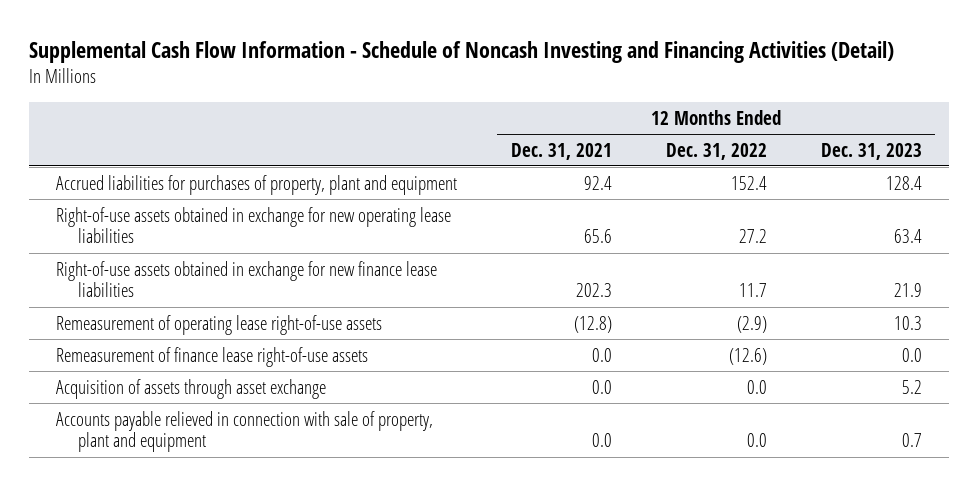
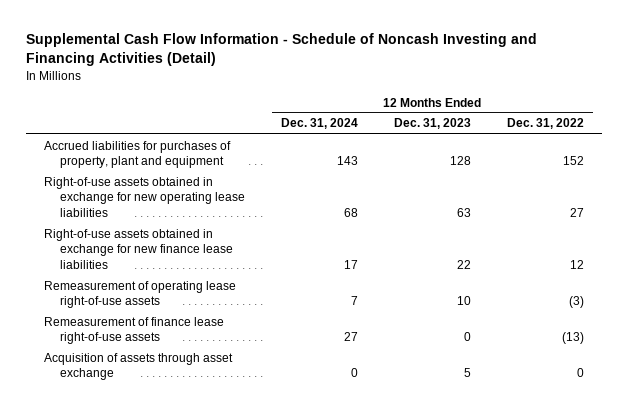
[510,142,612,160] Dec. 31, 2021 -> none
none -> [280,118,358,130] Dec. 31, 2024
[56,410,434,453] Accounts payable relieved in connection with sale of property, plant and equipment -> none
[730,175,767,190] 152.4 -> [563,156,585,166] 152
[885,175,922,190] 128.4 -> [449,156,471,166] 128
[738,229,767,244] 27.2 -> [570,207,585,217] 27
[893,229,922,244] 63.4 -> [456,207,471,217] 63
[738,283,767,298] 11.7 -> [570,259,585,269] 12
[893,283,922,298] 21.9 -> [456,259,471,269] 22
[736,315,767,333] (2.9) -> [569,296,585,309] (3)
[893,315,922,330] 10.3 -> [456,296,471,306] 10
[728,347,767,365] (12.6) -> [562,332,585,345] (13)
[901,347,922,362] 0.0 -> [463,332,471,342] 0
[746,379,767,394] 0.0 -> [577,368,585,378] 0
[901,379,922,394] 5.2 -> [463,368,471,378] 5

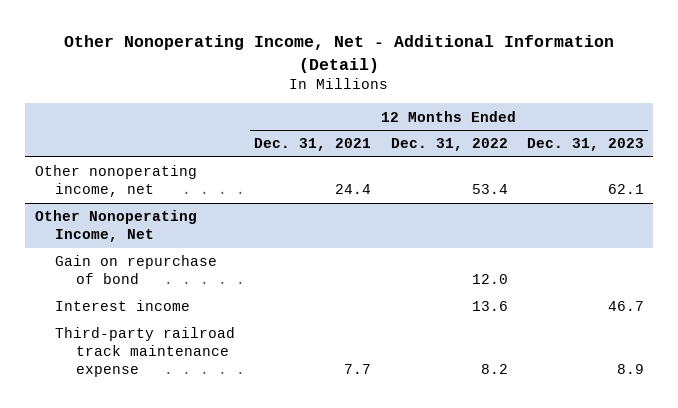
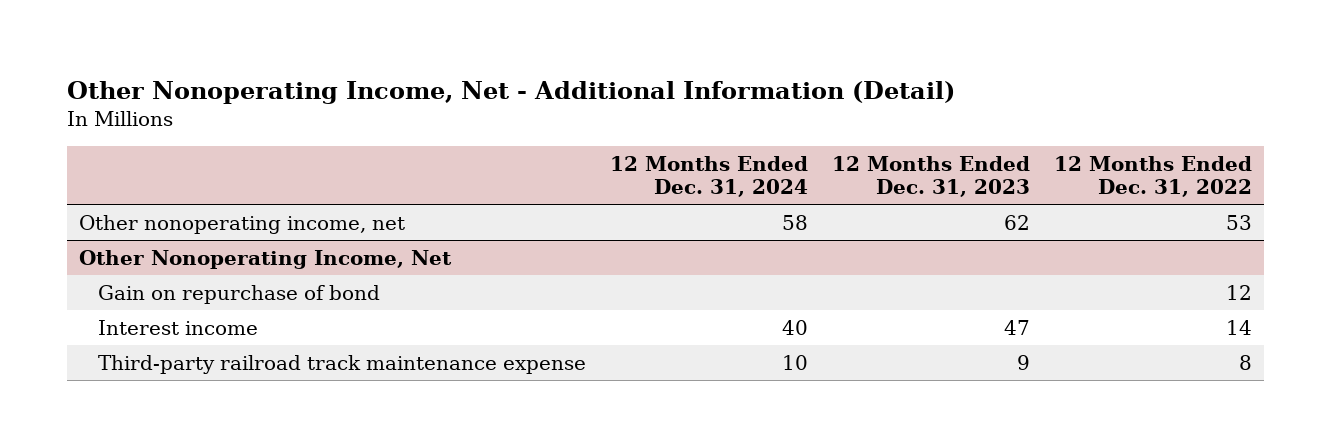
[254,138,372,152] Dec. 31, 2021 -> none
none -> [610,155,809,198] 12 Months Ended Dec. 31, 2024
[471,184,508,195] 53.4 -> [1226,214,1253,230] 53
[607,184,644,195] 62.1 -> [1004,214,1031,230] 62
[471,274,508,285] 12.0 -> [1226,284,1253,300] 12
[471,301,508,312] 13.6 -> [1226,319,1253,335] 14
[607,301,644,312] 46.7 -> [1004,319,1031,335] 47
[480,364,508,375] 8.2 -> [1239,354,1253,370] 8
[616,364,644,375] 8.9 -> [1017,354,1031,370] 9

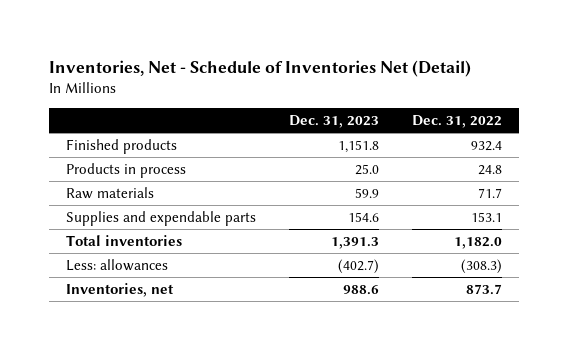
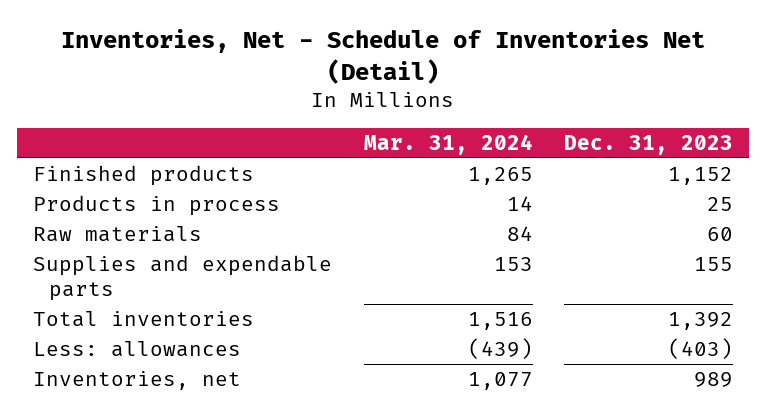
[412,114,503,128] Dec. 31, 2022 -> none
none -> [363,133,533,155] Mar. 31, 2024
[338,139,380,153] 1,151.8 -> [668,167,734,186] 1,152
[355,163,380,175] 25.0 -> [707,197,734,212] 25
[355,187,380,198] 59.9 -> [707,227,734,242] 60
[348,211,380,222] 154.6 -> [694,257,734,272] 155
[331,236,380,249] 1,391.3 -> [668,312,734,331] 1,392
[338,258,380,274] (402.7) -> [668,338,734,360] (403)
[343,284,380,295] 988.6 -> [694,372,734,388] 989

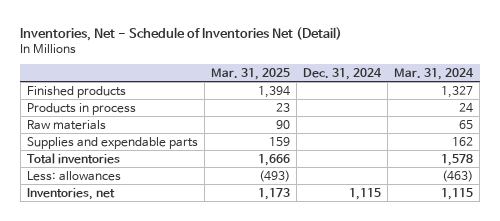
[564,134,734,155] Dec. 31, 2023 -> none
none -> [210,67,290,80] Mar. 31, 2025
none -> [303,67,383,80] Dec. 31, 2024
[467,167,533,186] 1,265 -> [441,85,474,98] 1,327
[506,196,533,212] 14 -> [459,102,474,113] 24
[506,226,533,242] 84 -> [459,119,474,129] 65
[493,257,533,272] 153 -> [452,136,474,146] 162
[467,312,533,331] 1,516 -> [441,153,474,166] 1,578
[467,338,533,360] (439) -> [442,169,474,182] (463)
[467,372,533,391] 1,077 -> [441,187,474,200] 1,115

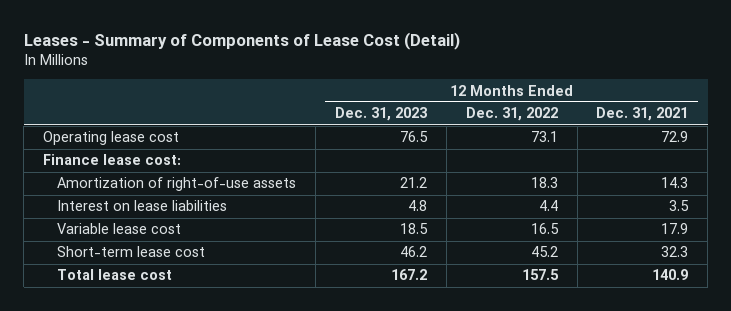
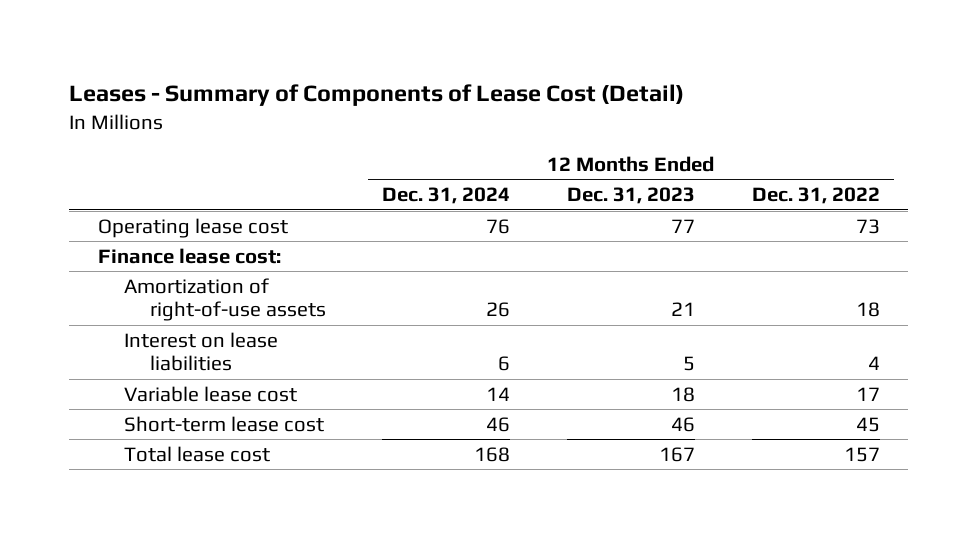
[596,107,689,122] Dec. 31, 2021 -> none
none -> [382,187,511,205] Dec. 31, 2024
[399,131,428,143] 76.5 -> [671,218,696,233] 77
[530,131,558,143] 73.1 -> [855,218,880,234] 73
[399,177,427,189] 21.2 -> [671,302,696,317] 21
[530,177,558,189] 18.3 -> [855,302,880,318] 18
[407,200,427,212] 4.8 -> [683,356,696,372] 5
[538,200,558,212] 4.4 -> [867,356,880,371] 4
[399,223,428,235] 18.5 -> [671,386,696,402] 18
[530,223,559,235] 16.5 -> [855,386,880,401] 17
[399,246,427,258] 46.2 -> [671,416,696,432] 46
[530,246,558,258] 45.2 -> [855,416,880,432] 45
[390,269,427,281] 167.2 -> [659,446,696,462] 167
[521,269,559,281] 157.5 -> [843,446,880,462] 157

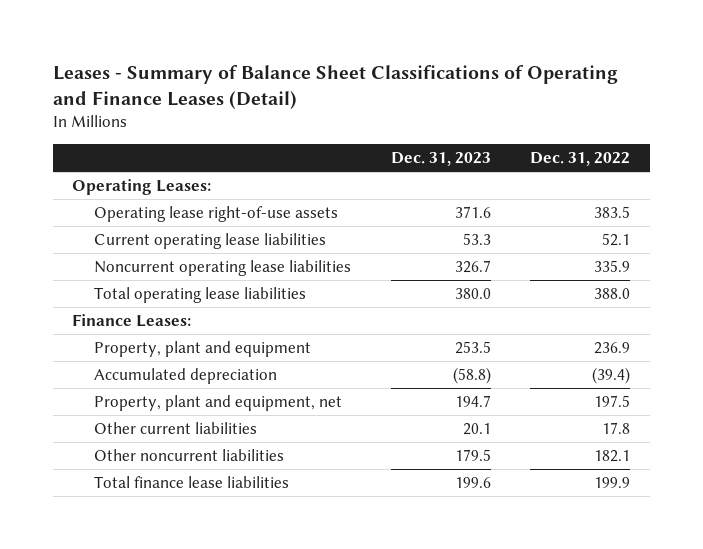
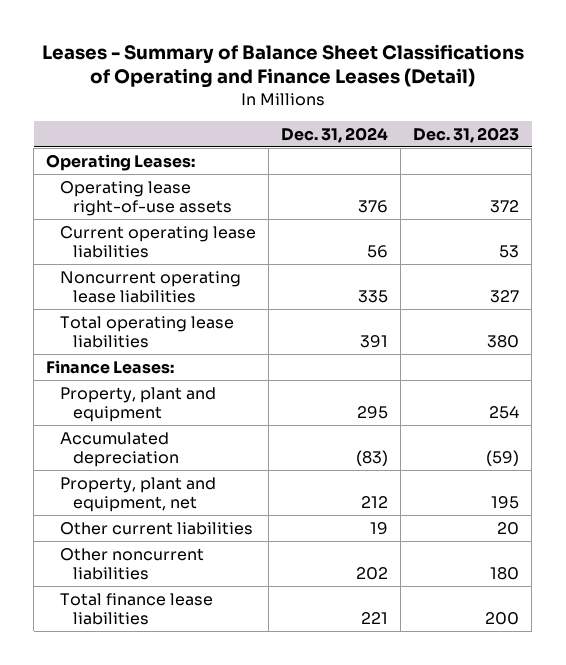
[530,152,631,167] Dec. 31, 2022 -> none
none -> [280,126,388,143] Dec. 31, 2024
[454,206,491,219] 371.6 -> [490,200,520,214] 372
[462,233,491,246] 53.3 -> [499,245,520,259] 53
[454,260,491,274] 326.7 -> [490,290,520,304] 327
[454,288,491,300] 380.0 -> [487,335,520,349] 380
[454,341,491,355] 253.5 -> [489,406,520,420] 254
[452,367,491,385] (58.8) -> [486,450,520,467] (59)
[454,395,491,408] 194.7 -> [491,496,520,510] 195
[462,423,491,436] 20.1 -> [497,521,520,535] 20
[454,449,491,462] 179.5 -> [490,567,520,581] 180
[454,477,491,489] 199.6 -> [485,612,520,626] 200

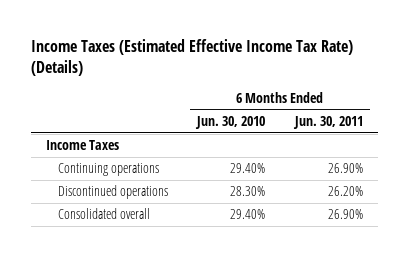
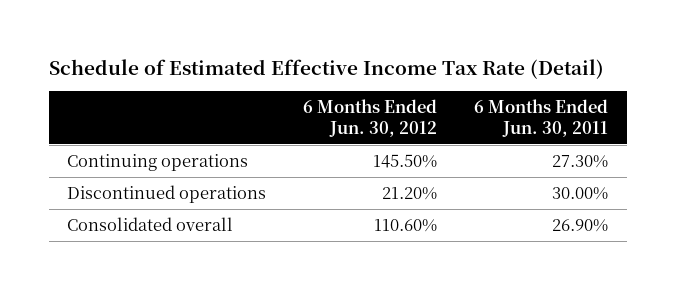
[30,38,353,76] Income Taxes (Estimated Effective Income Tax Rate) (Details) -> [48,58,604,79] Schedule of Estimated Effective Income Tax Rate (Detail)
[195,115,266,129] Jun. 30, 2010 -> none
none -> [303,99,438,137] 6 Months Ended Jun. 30, 2012
[45,140,119,151] Income Taxes -> none
[327,163,363,174] 26.90% -> [552,155,609,169] 27.30%
[327,186,363,197] 26.20% -> [552,187,609,201] 30.00%

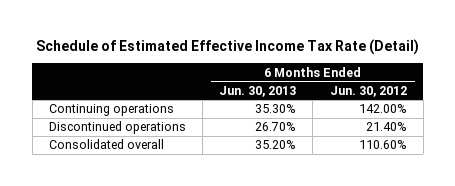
[474,99,609,137] 6 Months Ended Jun. 30, 2011 -> none
none -> [219,85,297,97] Jun. 30, 2013
[373,154,438,169] 145.50% -> [358,104,407,114] 142.00%
[382,187,438,201] 21.20% -> [365,122,407,132] 21.40%

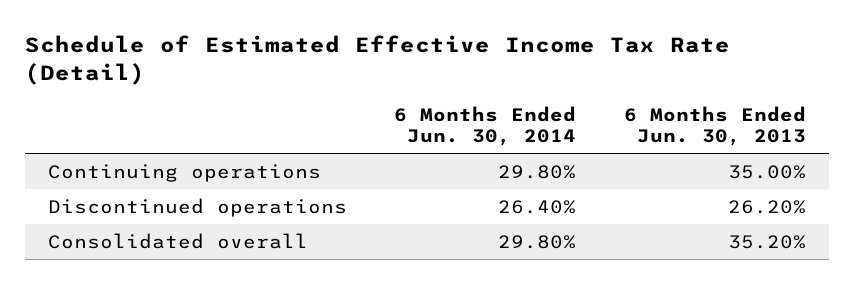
[329,85,407,97] Jun. 30, 2012 -> none
none -> [394,106,577,147] 6 Months Ended Jun. 30, 2014
[255,104,297,114] 35.30% -> [727,164,806,179] 35.00%
[255,122,297,132] 26.70% -> [727,199,806,214] 26.20%

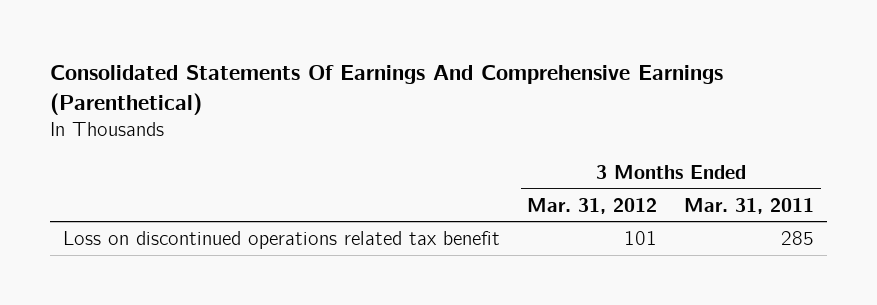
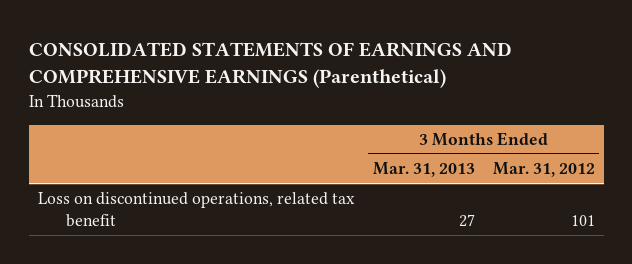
[50,65,724,116] Consolidated Statements Of Earnings And Comprehensive Earnings (Parenthetical) -> [28,42,512,89] CONSOLIDATED STATEMENTS OF EARNINGS AND COMPREHENSIVE EARNINGS (Parenthetical)
[683,197,814,214] Mar. 31, 2011 -> none
none -> [372,162,475,178] Mar. 31, 2013
[63,231,501,250] Loss on discontinued operations related tax benefit -> [37,192,355,228] Loss on discontinued operations, related tax benefit

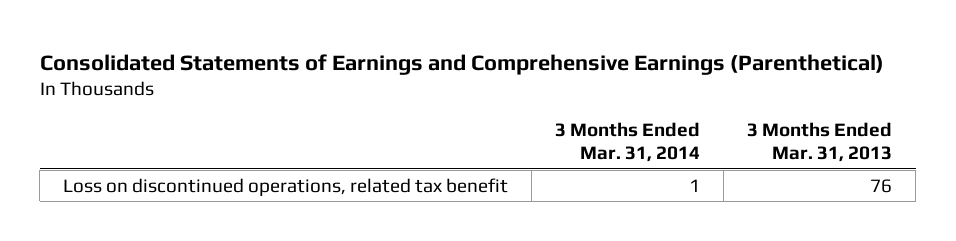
[28,42,512,89] CONSOLIDATED STATEMENTS OF EARNINGS AND COMPREHENSIVE EARNINGS (Parenthetical) -> [39,53,884,75] Consolidated Statements of Earnings and Comprehensive Earnings (Parenthetical)
[492,162,595,178] Mar. 31, 2012 -> none
none -> [555,122,701,163] 3 Months Ended Mar. 31, 2014
[458,214,475,228] 27 -> [870,178,893,193] 76

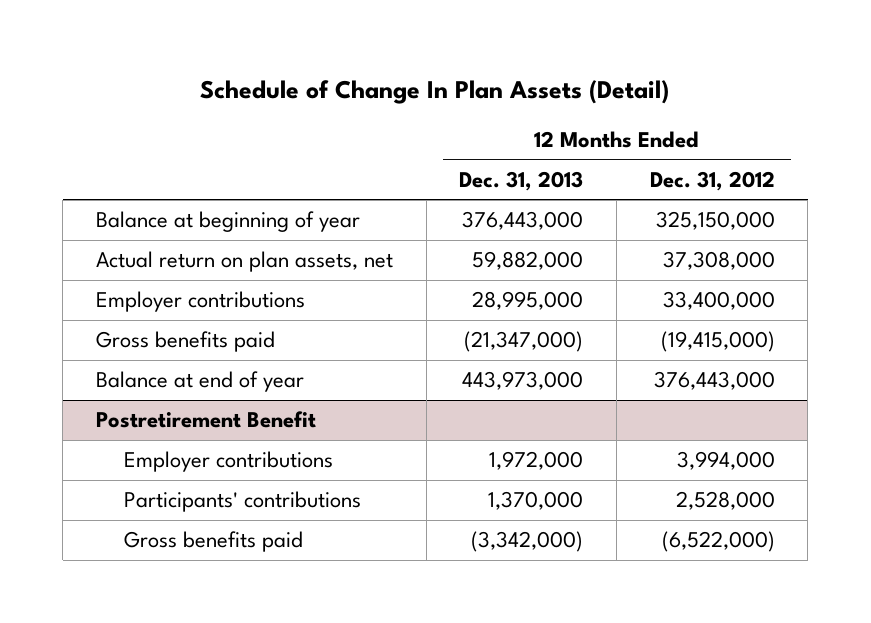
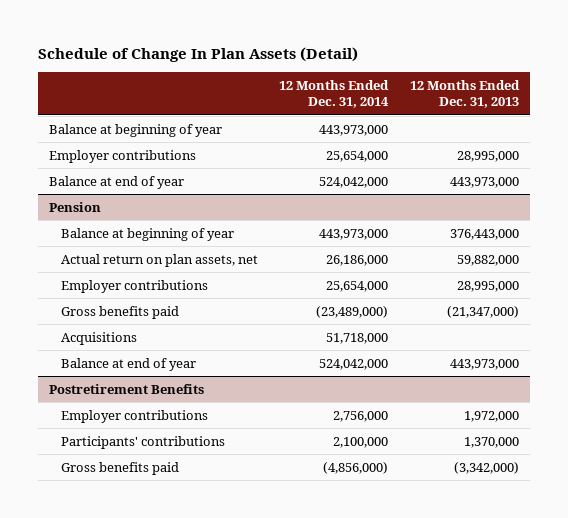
[649,170,775,191] Dec. 31, 2012 -> none
none -> [279,80,390,109] 12 Months Ended Dec. 31, 2014
none -> [49,123,223,137] Balance at beginning of year
none -> [49,149,197,163] Employer contributions
none -> [49,175,185,189] Balance at end of year
none -> [49,201,102,212] Pension
none -> [60,331,137,345] Acquisitions
[96,411,317,429] Postretirement Benefit -> [49,383,205,394] Postretirement Benefits

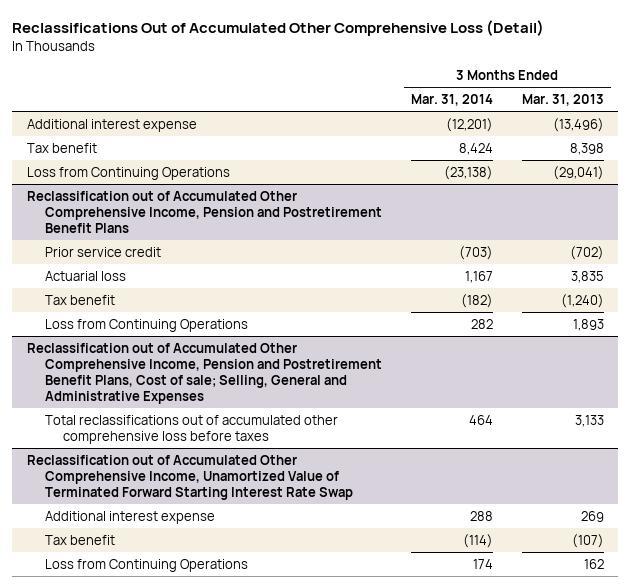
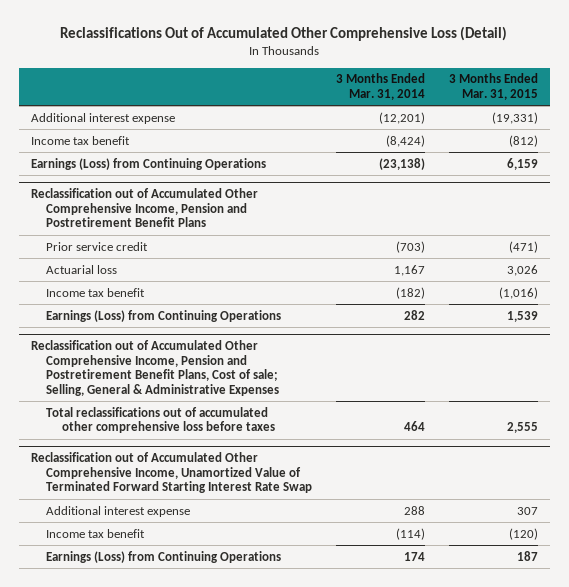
[521,94,604,107] Mar. 31, 2013 -> none
none -> [448,73,538,100] 3 Months Ended Mar. 31, 2015
[26,142,97,153] Tax benefit -> [30,135,130,145] Income tax benefit
[458,142,493,155] 8,424 -> [386,134,426,147] (8,424)
[26,166,230,180] Loss from Continuing Operations -> [30,157,266,170] Earnings (Loss) from Continuing Operations
[44,294,115,305] Tax benefit -> [46,287,146,297] Income tax benefit
[44,318,248,332] Loss from Continuing Operations -> [46,309,282,322] Earnings (Loss) from Continuing Operations
[26,342,382,404] Reclassification out of Accumulated Other Comprehensive Income, Pension and Postretirement Benefit Plans, Cost of sale; Selling, General and Administrative Expenses -> [30,339,280,396] Reclassification out of Accumulated Other Comprehensive Income, Pension and Postretirement Benefit Plans, Cost of sale; Selling, General & Administrative Expenses
[44,534,115,545] Tax benefit -> [46,528,146,538] Income tax benefit
[44,558,248,572] Loss from Continuing Operations -> [46,550,282,563] Earnings (Loss) from Continuing Operations

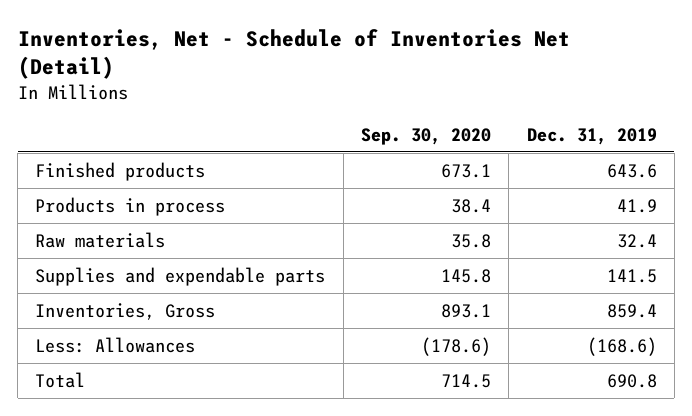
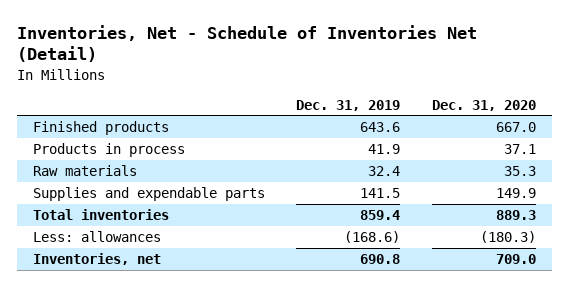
[360,127,491,145] Sep. 30, 2020 -> none
none -> [432,99,537,111] Dec. 31, 2020
[35,302,216,320] Inventories, Gross -> [32,209,169,221] Total inventories
[35,336,196,353] Less: Allowances -> [32,231,161,243] Less: allowances
[35,371,86,388] Total -> [32,253,161,266] Inventories, net

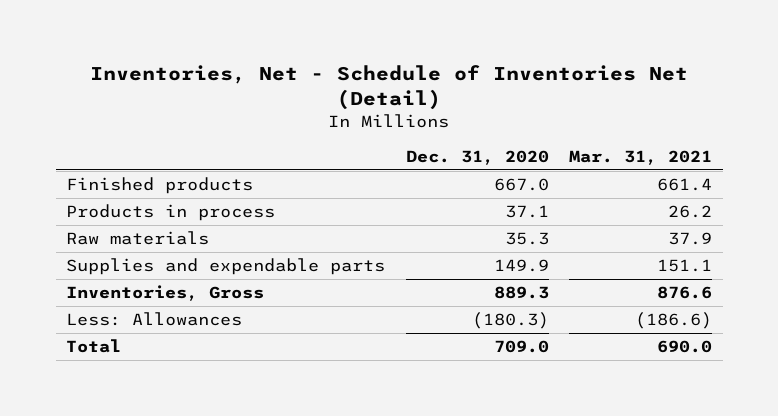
[296,99,401,111] Dec. 31, 2019 -> none
none -> [569,150,713,166] Mar. 31, 2021
[32,209,169,221] Total inventories -> [65,285,264,302] Inventories, Gross
[32,231,161,243] Less: allowances -> [65,312,242,327] Less: Allowances
[32,253,161,266] Inventories, net -> [65,339,121,354] Total

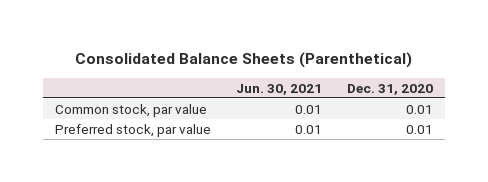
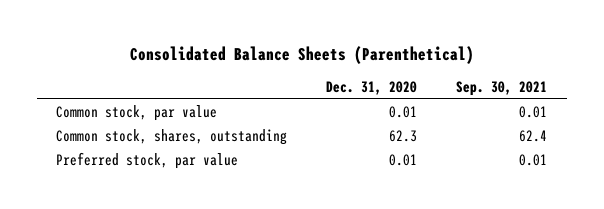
[236,83,323,95] Jun. 30, 2021 -> none
none -> [456,81,548,97] Sep. 30, 2021
none -> [56,129,288,146] Common stock, shares, outstanding

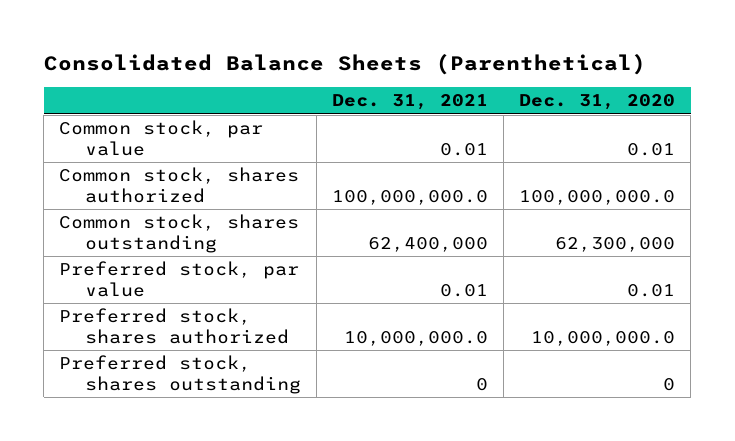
[456,81,548,97] Sep. 30, 2021 -> none
none -> [332,94,489,111] Dec. 31, 2021
none -> [59,167,300,204] Common stock, shares authorized
[56,129,288,146] Common stock, shares, outstanding -> [59,214,300,254] Common stock, shares outstanding
[389,130,418,143] 62.3 -> [555,237,676,253] 62,300,000
none -> [59,308,290,345] Preferred stock, shares authorized
none -> [59,355,302,395] Preferred stock, shares outstanding

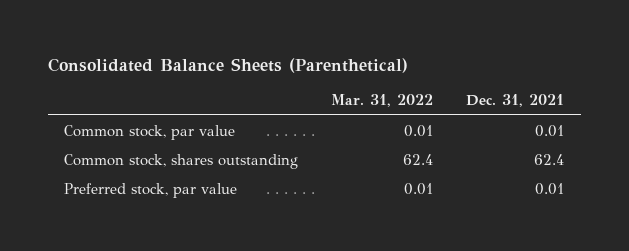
[519,94,676,111] Dec. 31, 2020 -> none
none -> [331,94,434,108] Mar. 31, 2022
[59,167,300,204] Common stock, shares authorized -> none
[368,237,489,253] 62,400,000 -> [534,153,565,165] 62.4
[59,308,290,345] Preferred stock, shares authorized -> none
[59,355,302,395] Preferred stock, shares outstanding -> none

